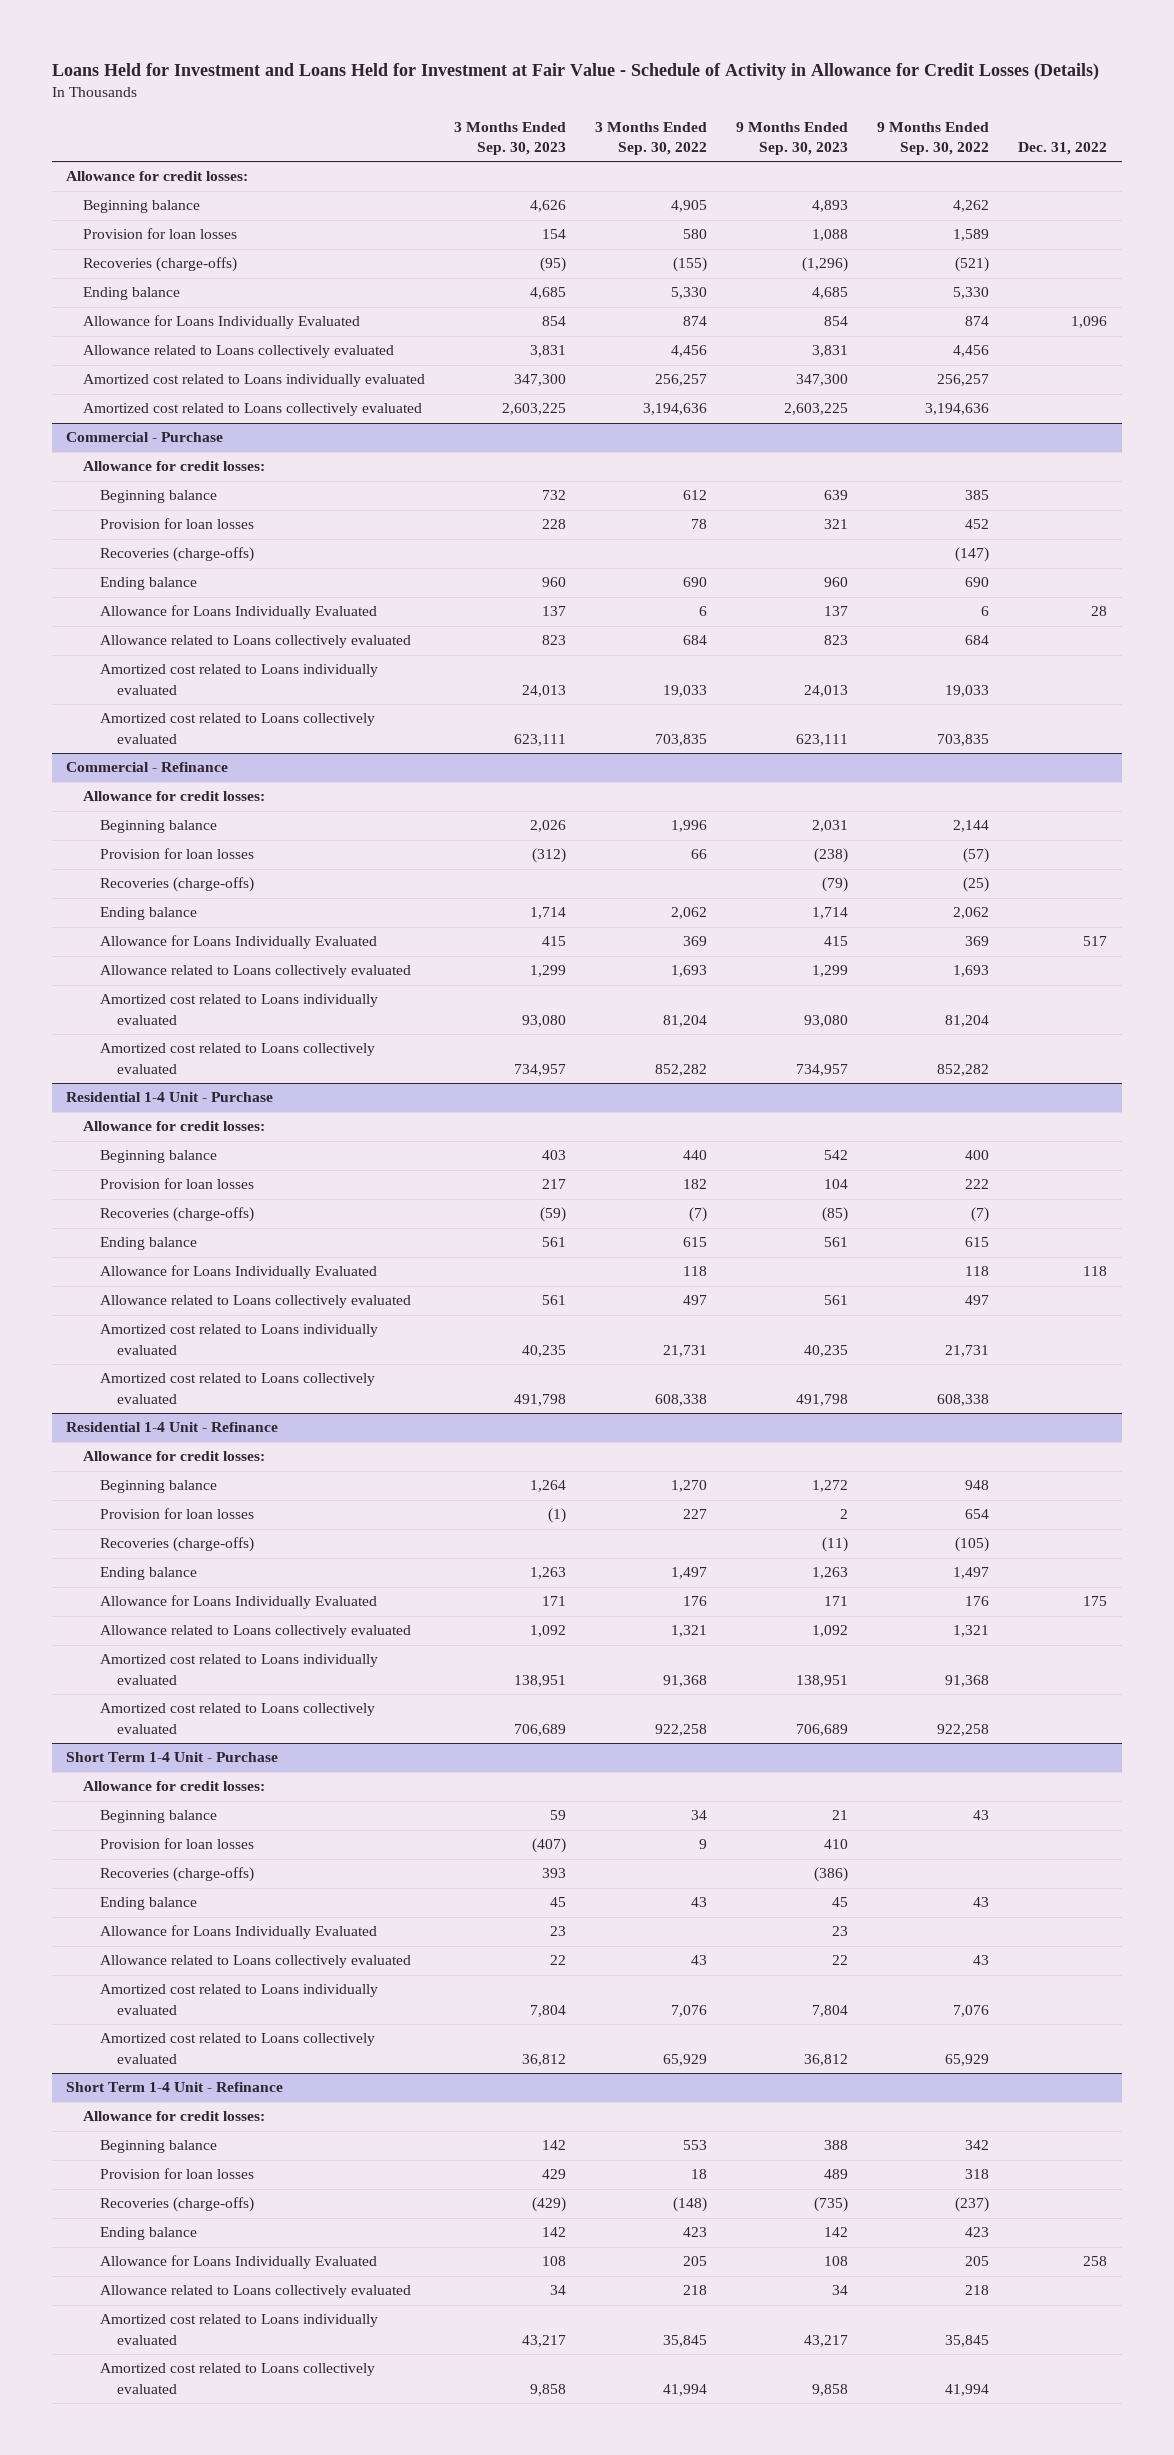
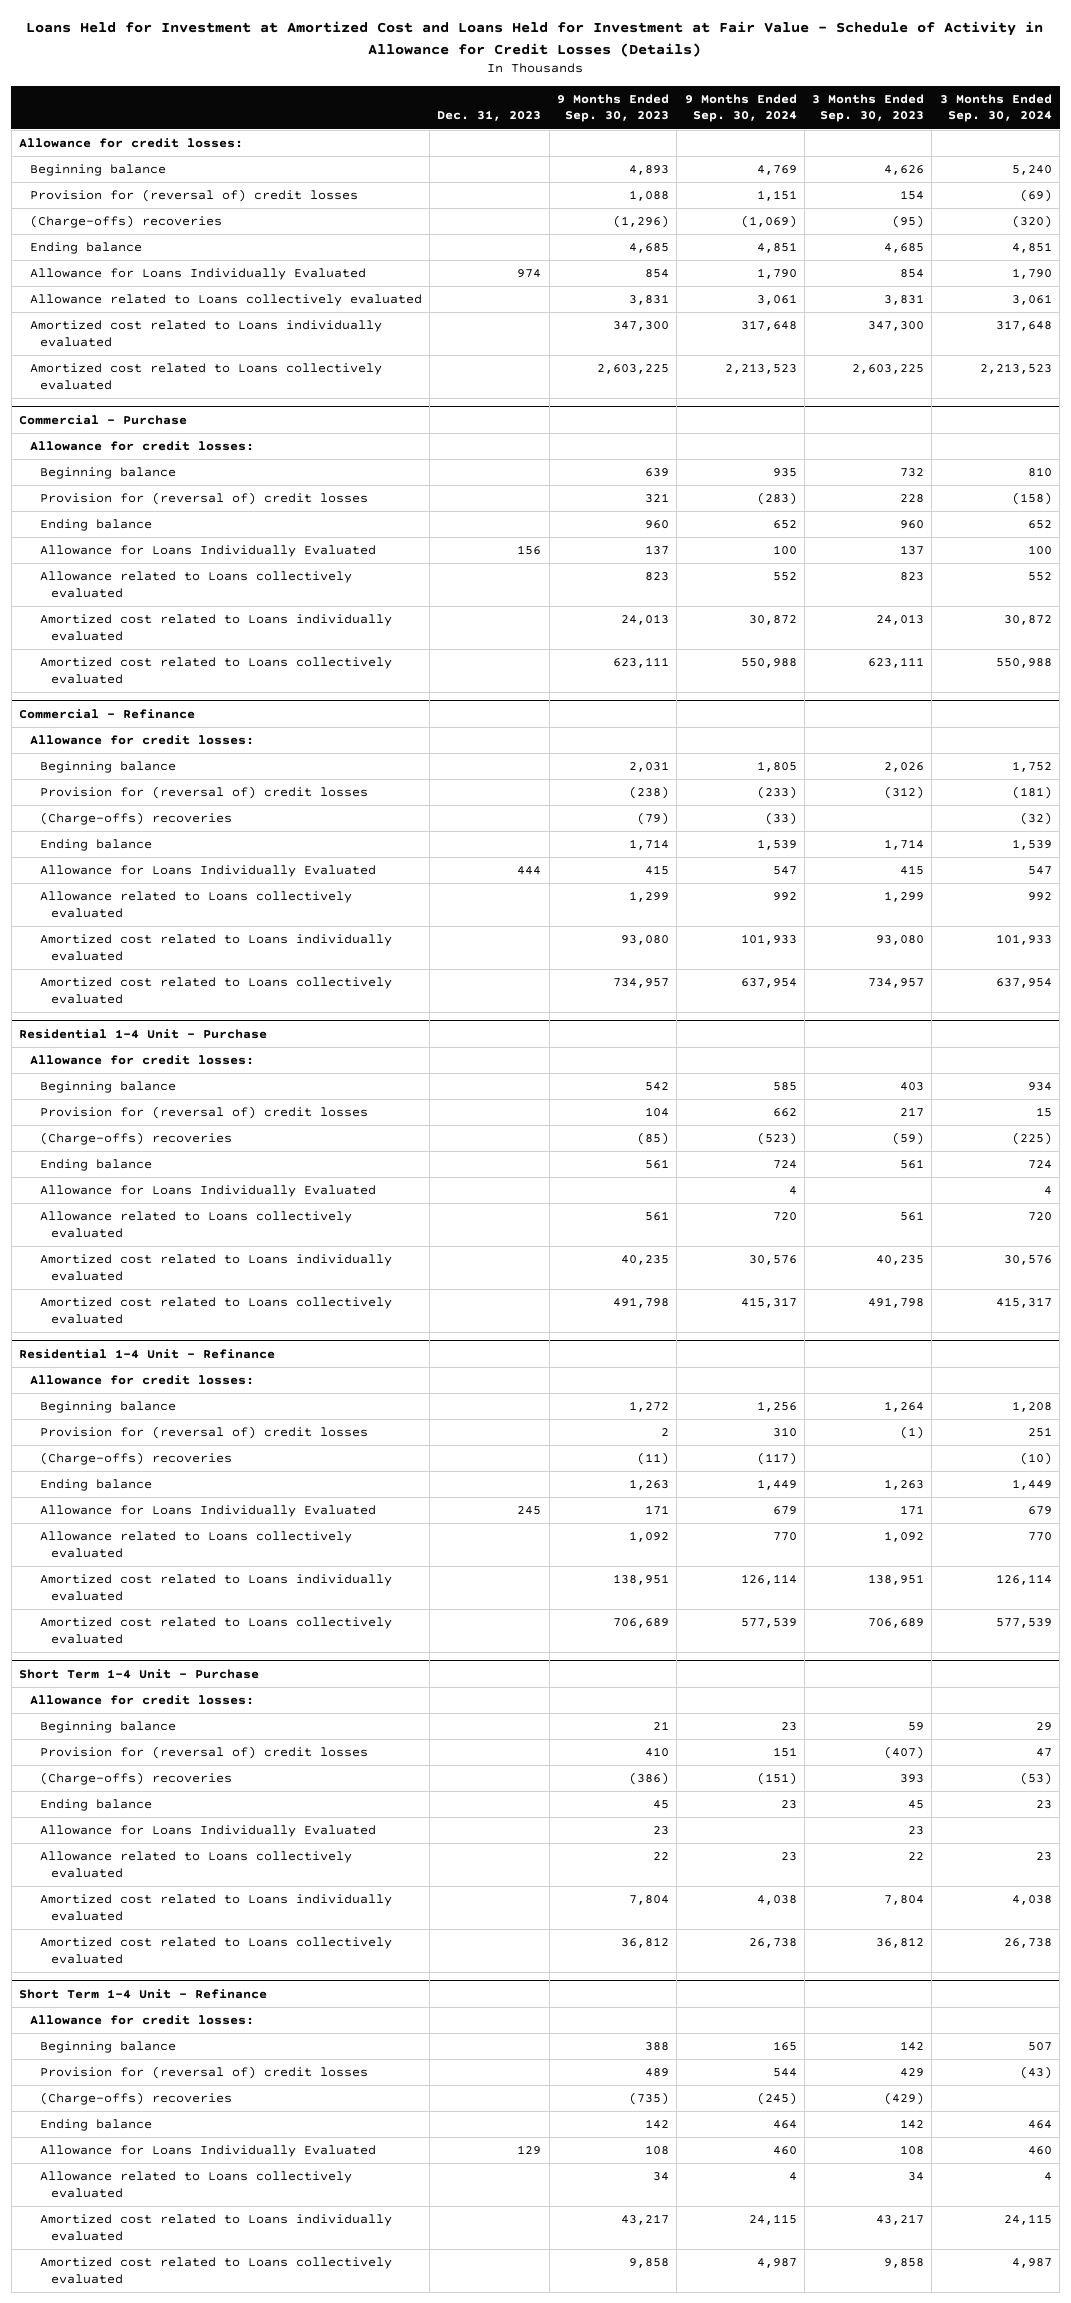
[51,62,1099,80] Loans Held for Investment and Loans Held for Investment at Fair Value - Schedule of Activity in Allowance for Credit Losses (Details) -> [26,21,1044,57] Loans Held for Investment at Amortized Cost and Loans Held for Investment at Fair Value - Schedule of Activity in Allowance for Credit Losses (Details)
[595,121,708,155] 3 Months Ended Sep. 30, 2022 -> none
[877,121,990,155] 9 Months Ended Sep. 30, 2022 -> none
[1018,141,1108,155] Dec. 31, 2022 -> none
none -> [437,110,542,122] Dec. 31, 2023
none -> [684,93,797,123] 9 Months Ended Sep. 30, 2024
none -> [939,93,1052,123] 3 Months Ended Sep. 30, 2024
[83,228,238,240] Provision for loan losses -> [29,189,358,203] Provision for (reversal of) credit losses
[83,257,238,273] Recoveries (charge-offs) -> [29,215,222,229] (Charge-offs) recoveries
[99,547,254,563] Recoveries (charge-offs) -> none
[99,518,254,530] Provision for loan losses -> [40,492,369,506] Provision for (reversal of) credit losses
[99,848,254,860] Provision for loan losses -> [40,786,369,800] Provision for (reversal of) credit losses
[99,877,254,893] Recoveries (charge-offs) -> [40,812,233,826] (Charge-offs) recoveries
[99,1178,254,1190] Provision for loan losses -> [40,1106,369,1120] Provision for (reversal of) credit losses
[99,1207,254,1223] Recoveries (charge-offs) -> [40,1132,233,1146] (Charge-offs) recoveries
[99,1508,254,1520] Provision for loan losses -> [40,1426,369,1440] Provision for (reversal of) credit losses
[99,1537,254,1553] Recoveries (charge-offs) -> [40,1452,233,1466] (Charge-offs) recoveries
[99,1838,254,1850] Provision for loan losses -> [40,1746,369,1760] Provision for (reversal of) credit losses
[99,1867,254,1883] Recoveries (charge-offs) -> [40,1772,233,1786] (Charge-offs) recoveries
[99,2168,254,2180] Provision for loan losses -> [40,2066,369,2080] Provision for (reversal of) credit losses
[99,2197,254,2213] Recoveries (charge-offs) -> [40,2092,233,2106] (Charge-offs) recoveries

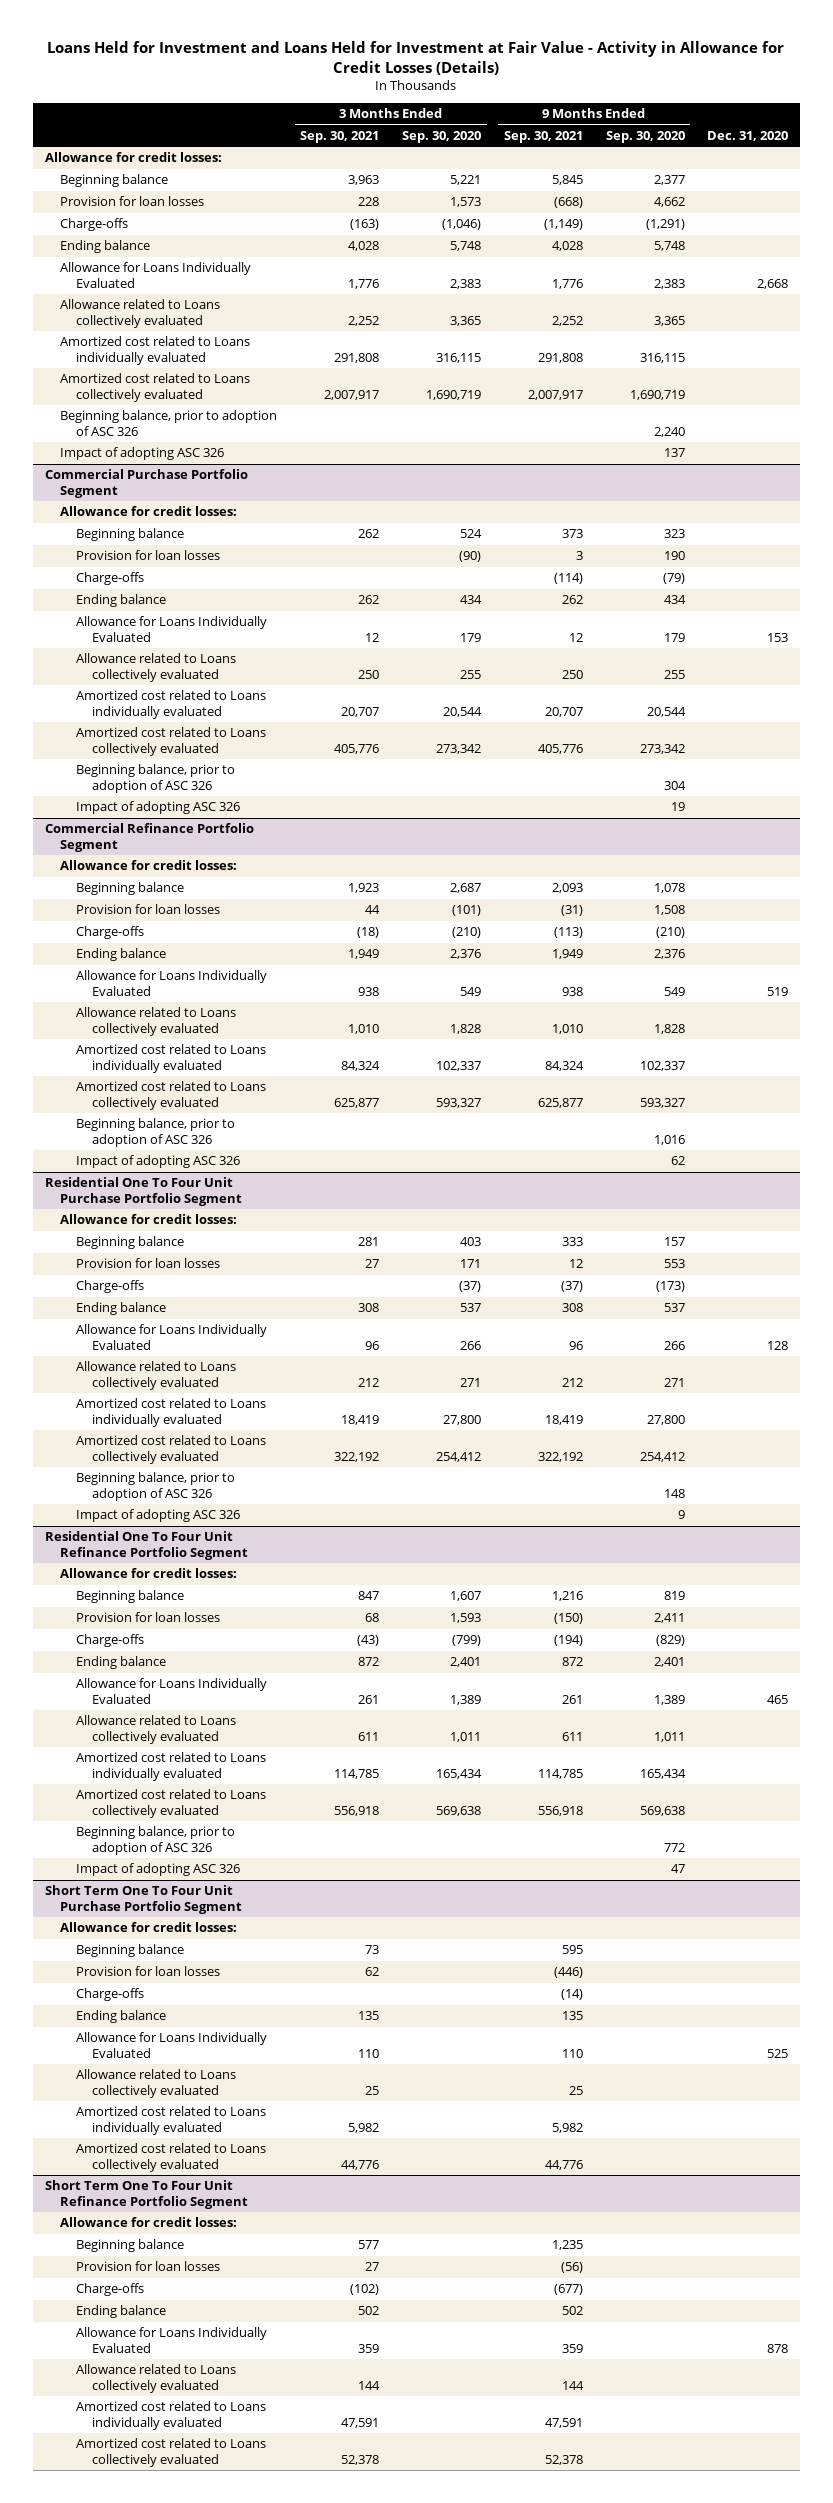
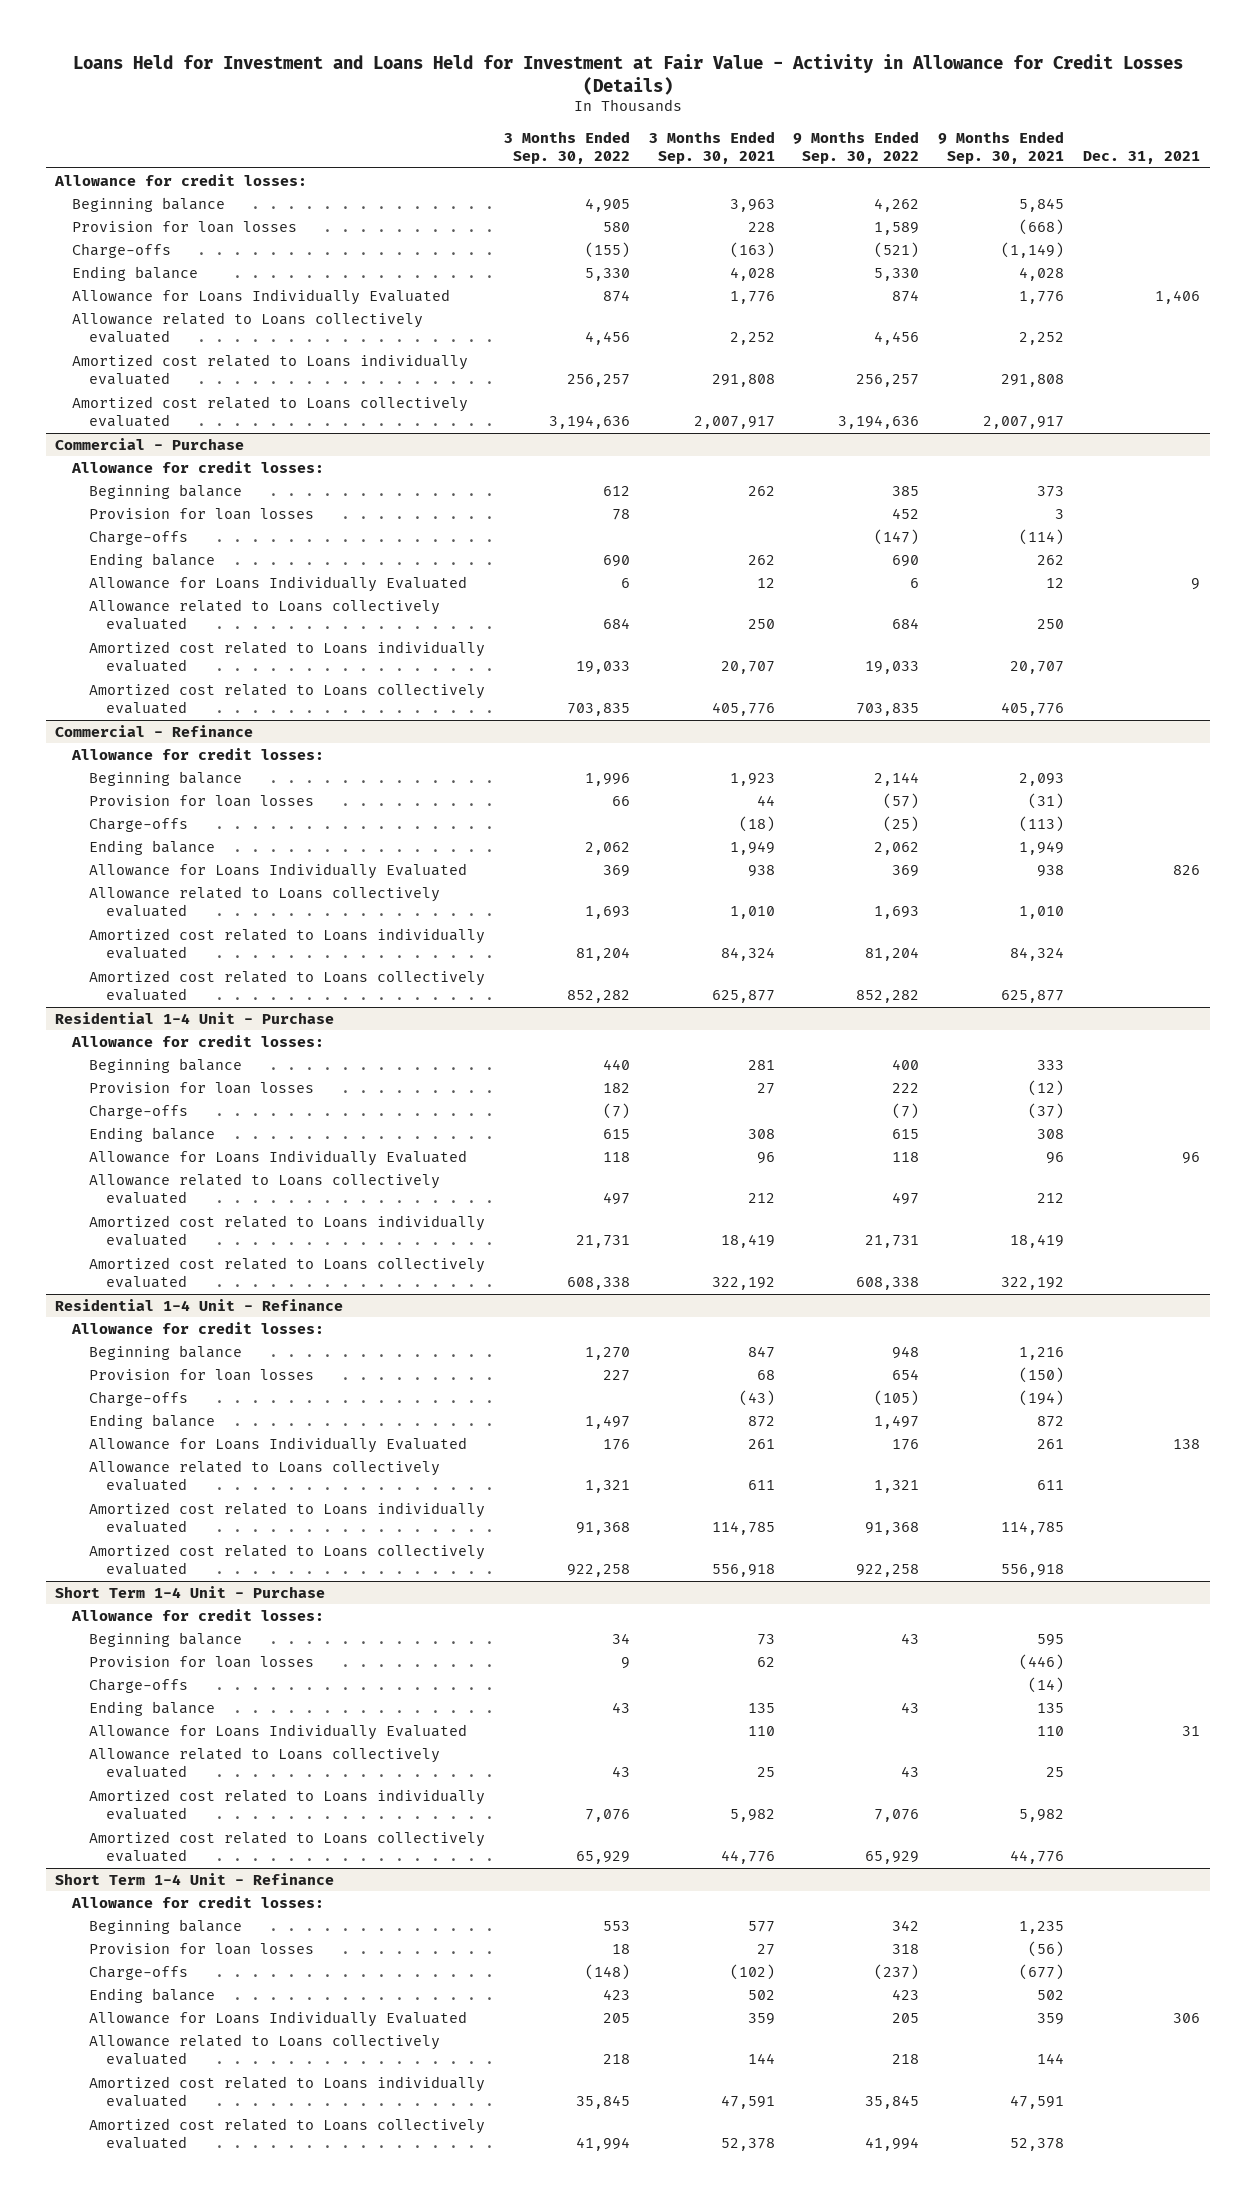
[402,130,482,143] Sep. 30, 2020 -> none
[605,130,685,143] Sep. 30, 2020 -> none
[707,130,789,141] Dec. 31, 2020 -> none
none -> [503,130,630,165] 3 Months Ended Sep. 30, 2022
none -> [793,130,920,165] 9 Months Ended Sep. 30, 2022
none -> [1083,151,1201,165] Dec. 31, 2021
[60,410,278,436] Beginning balance, prior to adoption of ASC 326 -> none
[60,447,225,461] Impact of adopting ASC 326 -> none
[44,469,248,498] Commercial Purchase Portfolio Segment -> [55,437,245,450] Commercial - Purchase
[76,764,236,793] Beginning balance, prior to adoption of ASC 326 -> none
[76,801,241,815] Impact of adopting ASC 326 -> none
[44,823,254,852] Commercial Refinance Portfolio Segment -> [55,724,254,737] Commercial - Refinance
[76,1118,236,1147] Beginning balance, prior to adoption of ASC 326 -> none
[76,1155,241,1169] Impact of adopting ASC 326 -> none
[44,1177,243,1206] Residential One To Four Unit Purchase Portfolio Segment -> [55,1011,335,1024] Residential 1-4 Unit - Purchase
[568,1259,583,1269] 12 -> [1028,1079,1065,1096] (12)
[76,1472,236,1501] Beginning balance, prior to adoption of ASC 326 -> none
[76,1509,241,1523] Impact of adopting ASC 326 -> none
[44,1531,249,1560] Residential One To Four Unit Refinance Portfolio Segment -> [55,1298,344,1311] Residential 1-4 Unit - Refinance
[76,1826,236,1855] Beginning balance, prior to adoption of ASC 326 -> none
[76,1863,241,1877] Impact of adopting ASC 326 -> none
[44,1885,243,1914] Short Term One To Four Unit Purchase Portfolio Segment -> [55,1585,326,1598] Short Term 1-4 Unit - Purchase
[44,2180,249,2209] Short Term One To Four Unit Refinance Portfolio Segment -> [55,1872,335,1885] Short Term 1-4 Unit - Refinance

